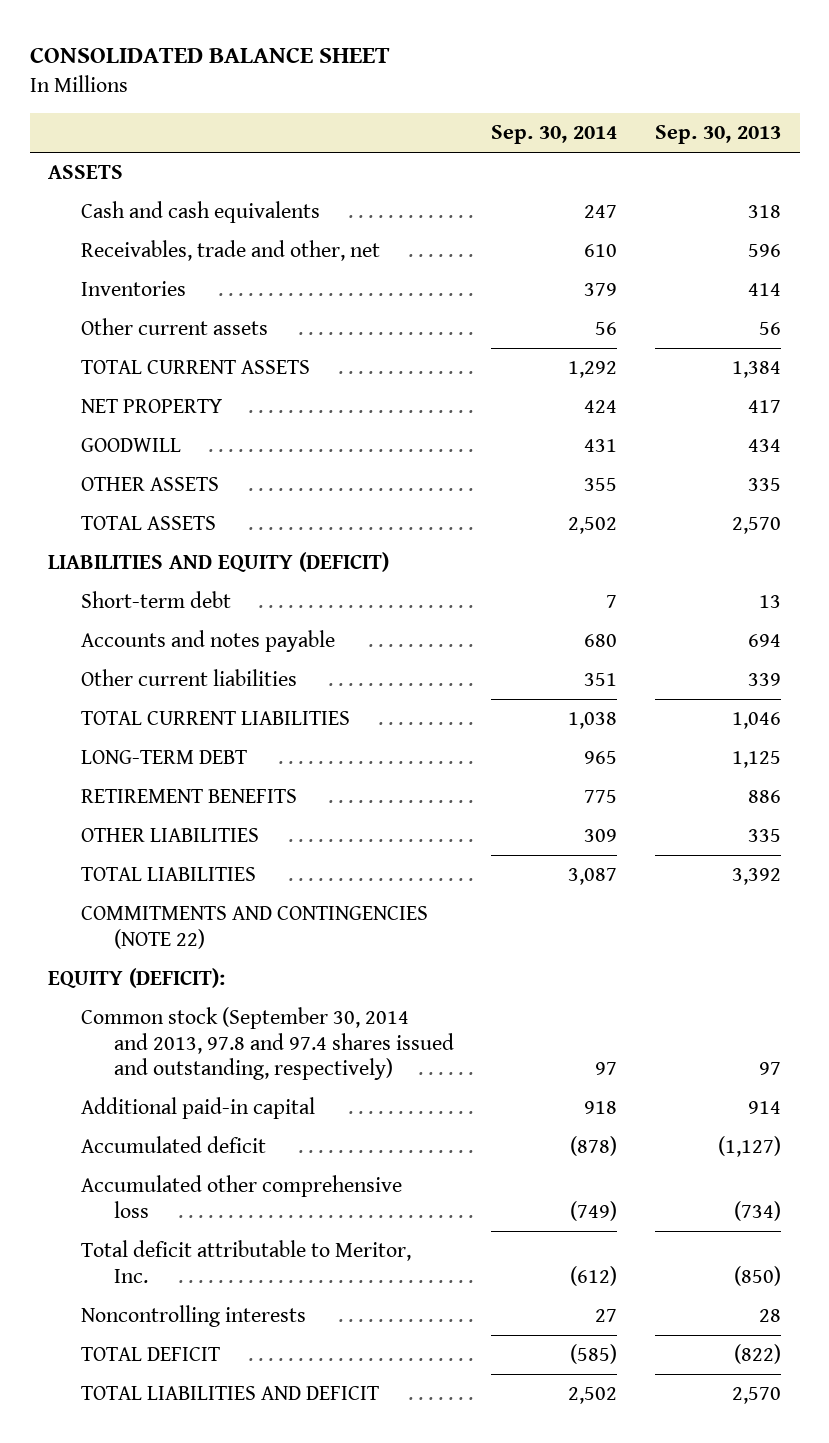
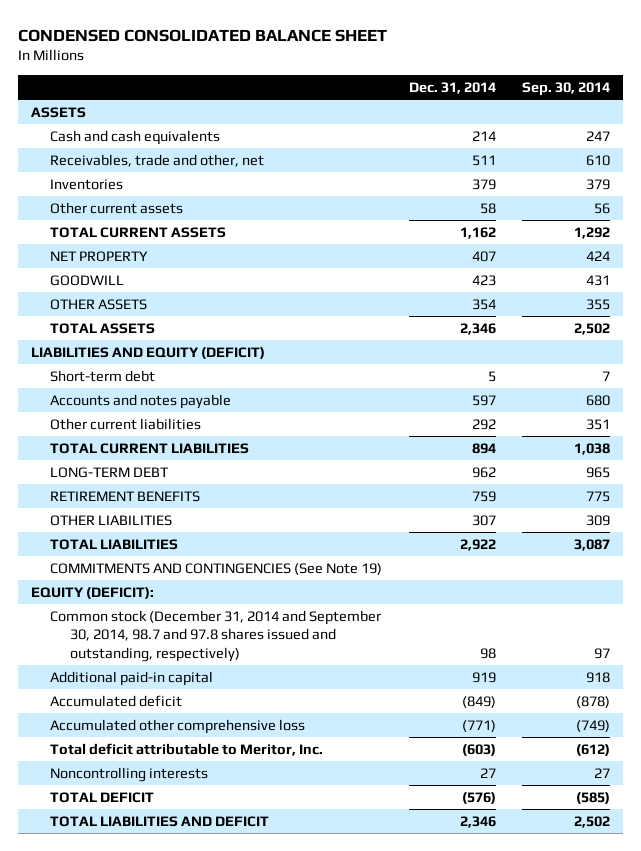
[29,46,390,63] CONSOLIDATED BALANCE SHEET -> [17,28,387,42] CONDENSED CONSOLIDATED BALANCE SHEET
[654,125,781,145] Sep. 30, 2013 -> none
none -> [408,81,496,94] Dec. 31, 2014
[81,906,429,949] COMMITMENTS AND CONTINGENCIES (NOTE 22) -> [50,562,383,575] COMMITMENTS AND CONTINGENCIES (See Note 19)
[81,1007,455,1081] Common stock (September 30, 2014 and 2013, 97.8 and 97.4 shares issued and outstanding, respectively) -> [50,609,382,663] Common stock (December 31, 2014 and September 30, 2014, 98.7 and 97.8 shares issued and outstanding, respectively)

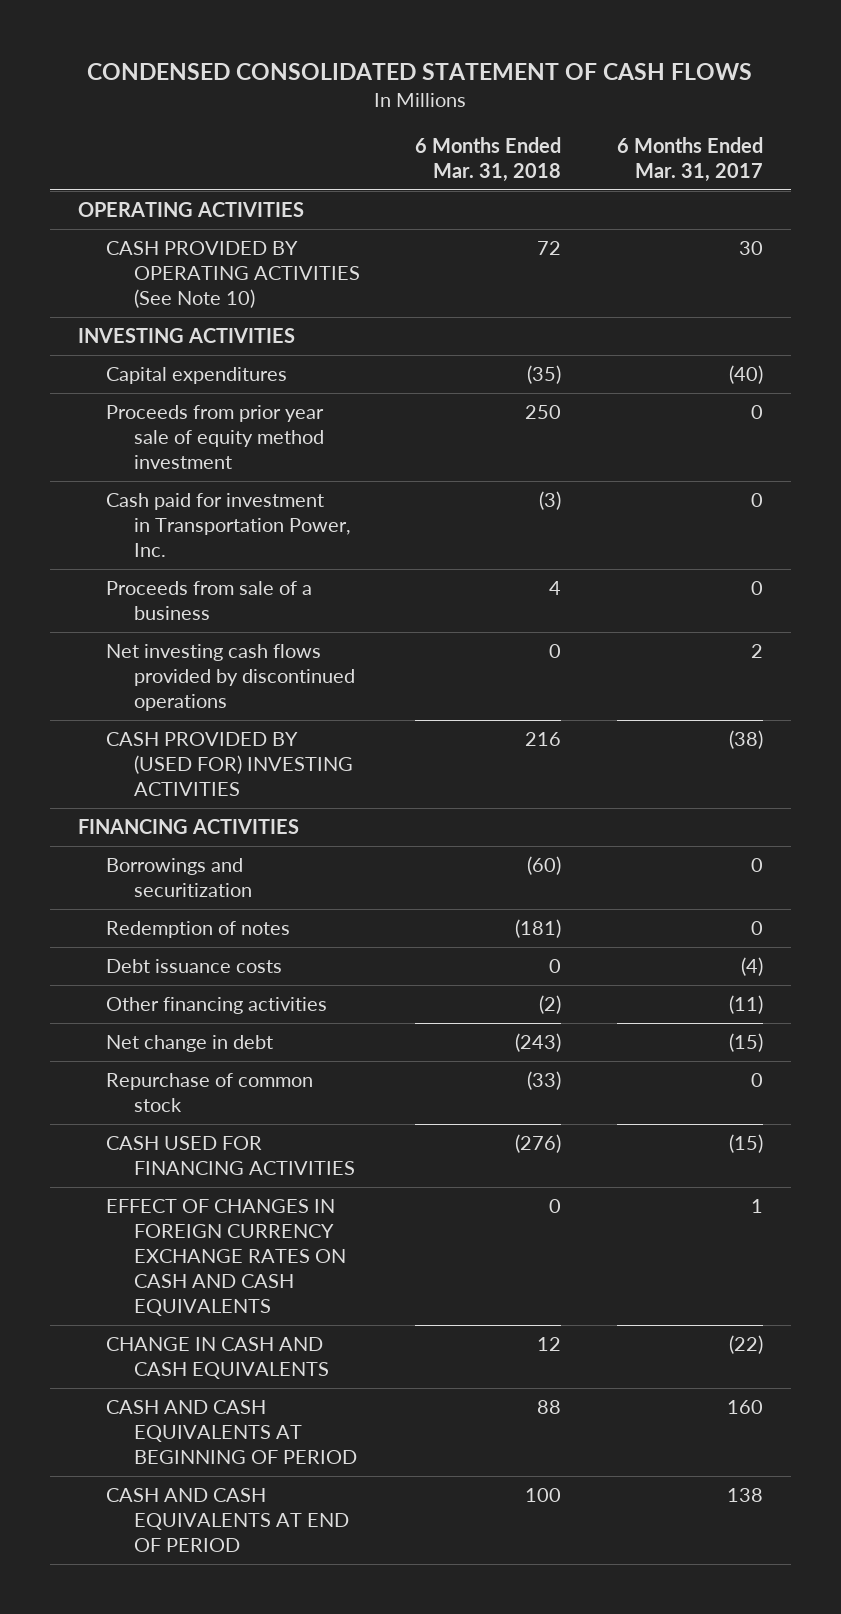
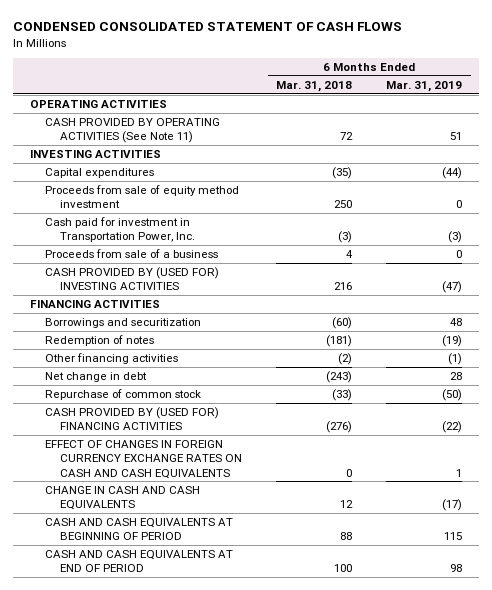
[616,136,763,182] 6 Months Ended Mar. 31, 2017 -> none
none -> [386,80,463,92] Mar. 31, 2019
[105,241,360,309] CASH PROVIDED BY OPERATING ACTIVITIES (See Note 10) -> [45,117,221,144] CASH PROVIDED BY OPERATING ACTIVITIES (See Note 11)
[105,405,324,470] Proceeds from prior year sale of equity method investment -> [45,184,240,209] Proceeds from sale of equity method investment
[105,644,355,712] Net investing cash flows provided by discontinued operations -> none
[105,959,282,974] Debt issuance costs -> none
[105,1136,355,1176] CASH USED FOR FINANCING ACTIVITIES -> [45,406,220,431] CASH PROVIDED BY (USED FOR) FINANCING ACTIVITIES

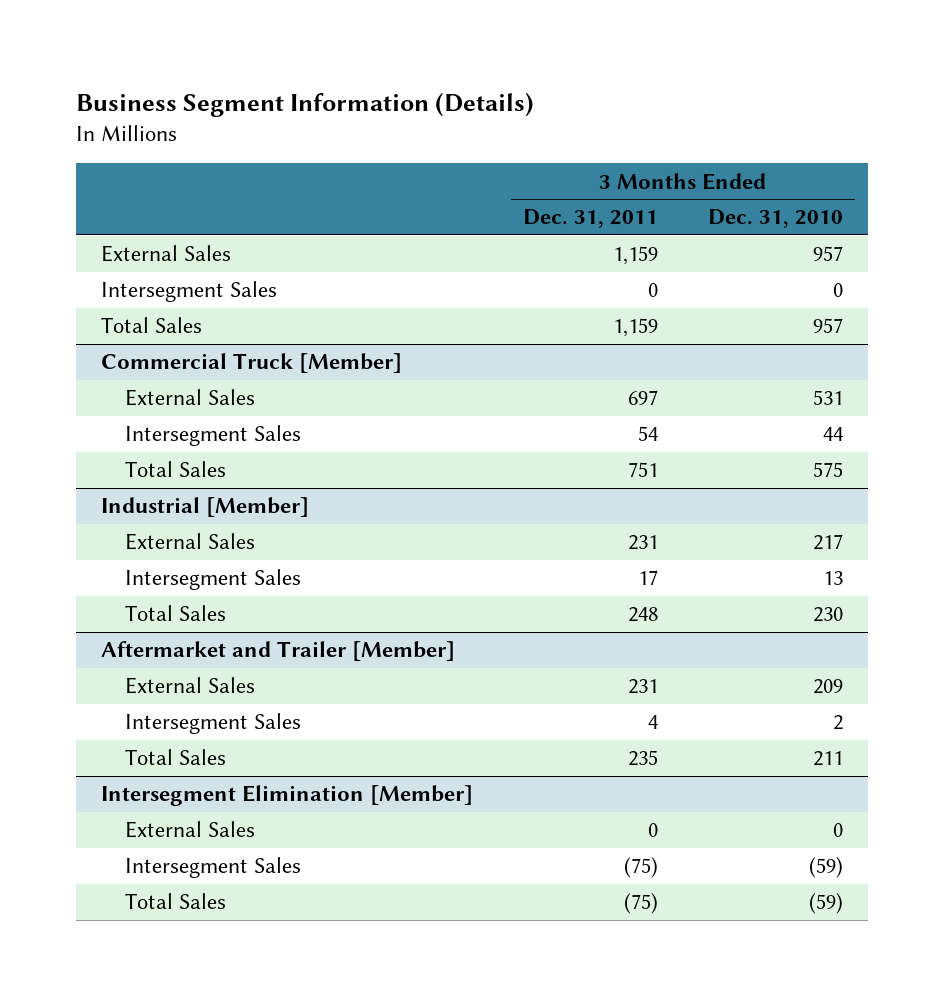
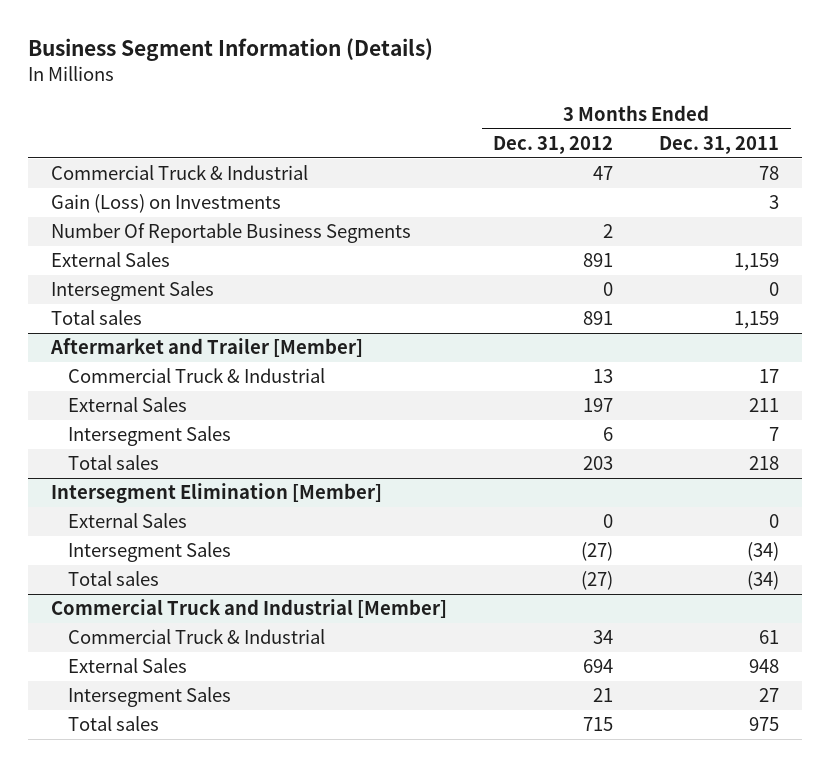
[708,209,844,229] Dec. 31, 2010 -> none
none -> [493,135,614,154] Dec. 31, 2012
none -> [51,165,309,181] Commercial Truck & Industrial
none -> [51,194,282,214] Gain (Loss) on Investments
none -> [51,223,412,244] Number Of Reportable Business Segments
[101,353,403,374] Commercial Truck [Member] -> none
[124,389,255,407] External Sales -> none
[124,425,301,447] Intersegment Sales -> none
[124,461,226,478] Total Sales -> none
[101,497,310,518] Industrial [Member] -> none
[124,533,255,551] External Sales -> none
[124,569,301,591] Intersegment Sales -> none
[124,605,226,622] Total Sales -> none
[101,317,203,334] Total Sales -> [51,310,143,326] Total sales
none -> [67,368,325,384] Commercial Truck & Industrial
[628,679,659,695] 231 -> [749,398,780,413] 211
[648,715,659,730] 4 -> [769,427,780,442] 7
[124,749,226,766] Total Sales -> [67,455,159,471] Total sales
[628,750,659,767] 235 -> [749,456,780,471] 218
[624,857,659,879] (75) -> [747,542,780,562] (34)
[124,893,226,910] Total Sales -> [67,571,159,587] Total sales
[624,893,659,915] (75) -> [747,571,780,591] (34)
none -> [51,599,448,619] Commercial Truck and Industrial [Member]
none -> [67,629,325,645] Commercial Truck & Industrial
none -> [67,658,187,674] External Sales
none -> [67,687,231,708] Intersegment Sales
none -> [67,716,159,732] Total sales

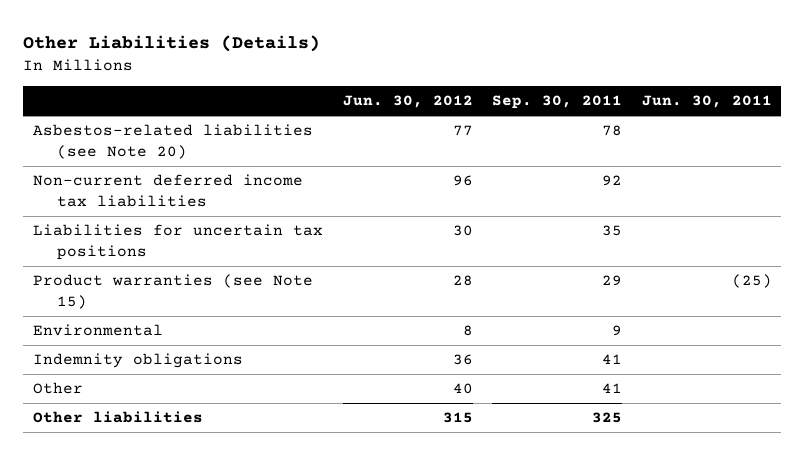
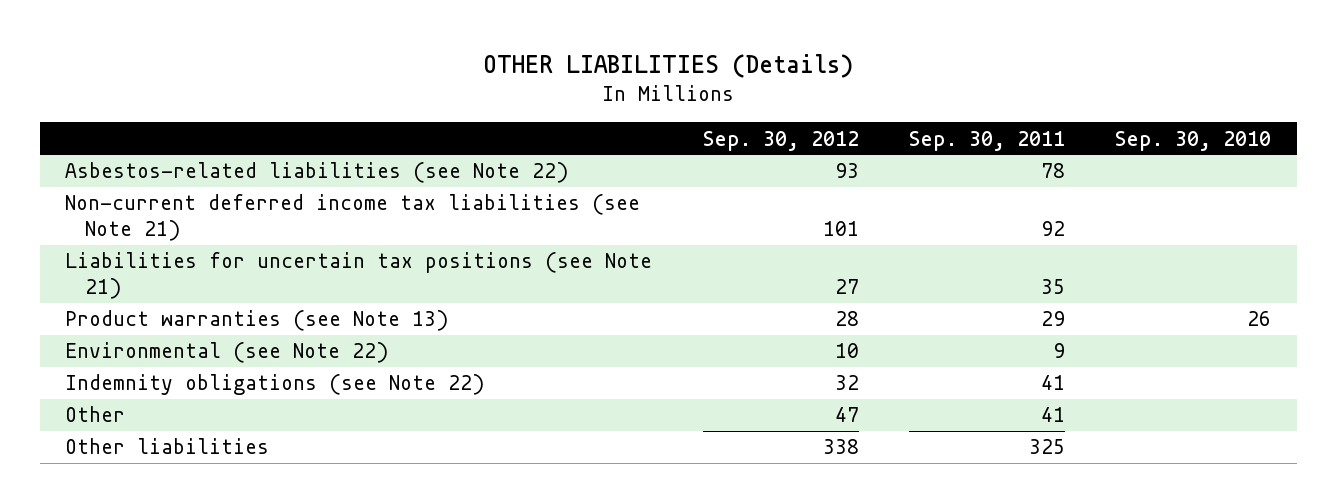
[23,35,321,53] Other Liabilities (Details) -> [483,53,854,78] OTHER LIABILITIES (Details)
[342,95,473,109] Jun. 30, 2012 -> none
[641,95,772,109] Jun. 30, 2011 -> none
none -> [702,130,859,151] Sep. 30, 2012
none -> [1115,130,1272,151] Sep. 30, 2010
[33,124,314,159] Asbestos-related liabilities (see Note 20) -> [65,162,570,184] Asbestos-related liabilities (see Note 22)
[33,174,304,207] Non-current deferred income tax liabilities -> [65,194,641,242] Non-current deferred income tax liabilities (see Note 21)
[33,224,324,260] Liabilities for uncertain tax positions -> [65,252,653,300] Liabilities for uncertain tax positions (see Note 21)
[33,274,314,309] Product warranties (see Note 15) -> [65,310,450,332] Product warranties (see Note 13)
[33,324,164,337] Environmental -> [65,342,390,364] Environmental (see Note 22)
[33,353,244,369] Indemnity obligations -> [65,374,486,396] Indemnity obligations (see Note 22)

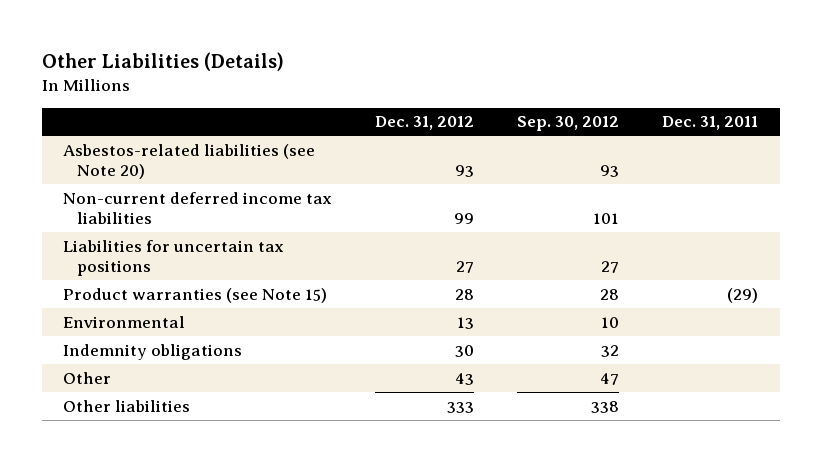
[483,53,854,78] OTHER LIABILITIES (Details) -> [41,51,284,71] Other Liabilities (Details)
[909,130,1066,151] Sep. 30, 2011 -> none
[1115,130,1272,151] Sep. 30, 2010 -> none
none -> [375,116,475,131] Dec. 31, 2012
none -> [662,116,759,131] Dec. 31, 2011
[65,162,570,184] Asbestos-related liabilities (see Note 22) -> [63,143,316,180] Asbestos-related liabilities (see Note 20)
[65,194,641,242] Non-current deferred income tax liabilities (see Note 21) -> [63,191,333,225] Non-current deferred income tax liabilities
[65,252,653,300] Liabilities for uncertain tax positions (see Note 21) -> [63,239,285,277] Liabilities for uncertain tax positions
[65,310,450,332] Product warranties (see Note 13) -> [63,287,328,303] Product warranties (see Note 15)
[65,342,390,364] Environmental (see Note 22) -> [63,315,186,328] Environmental
[65,374,486,396] Indemnity obligations (see Note 22) -> [63,343,243,360] Indemnity obligations

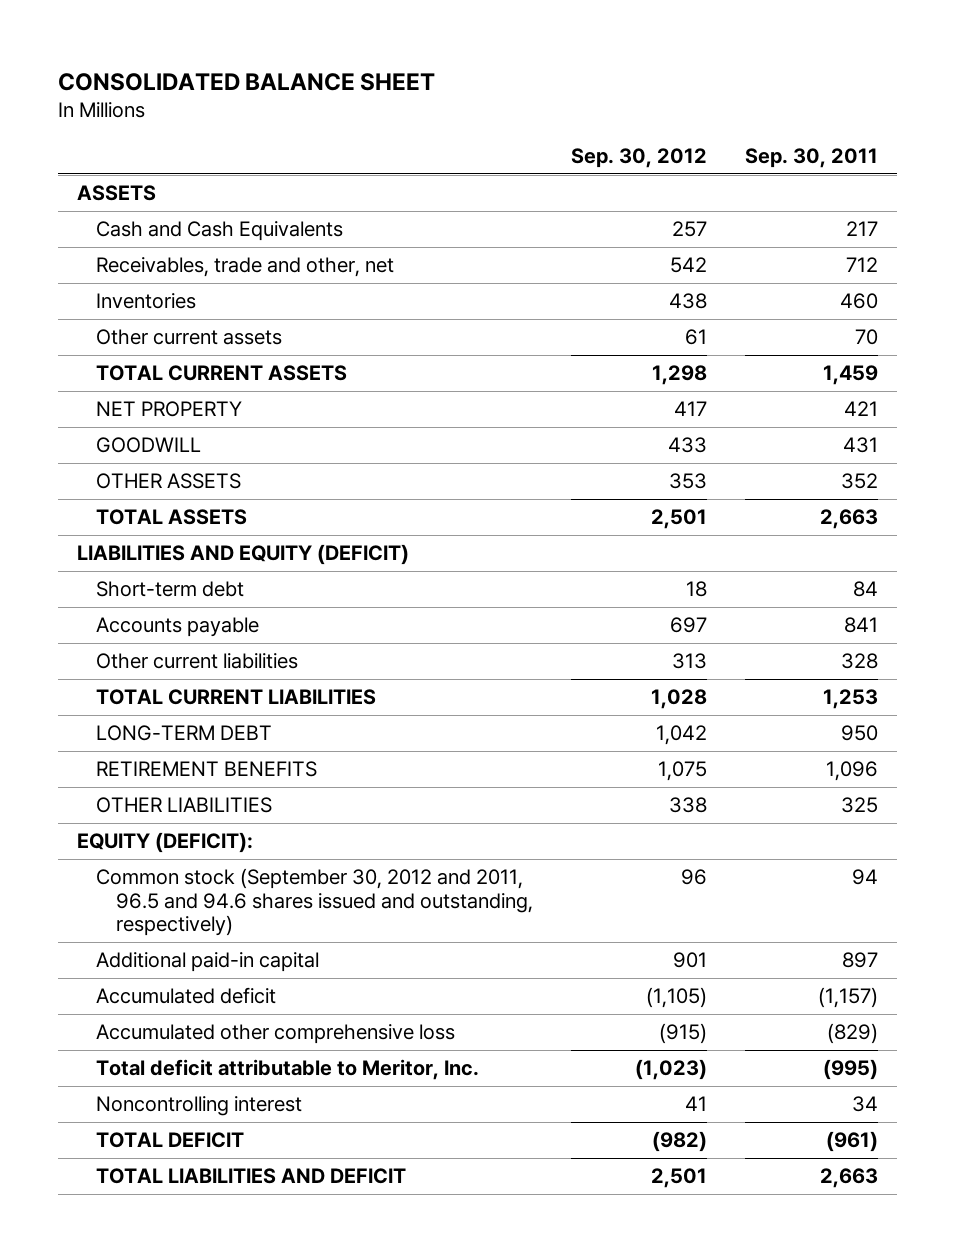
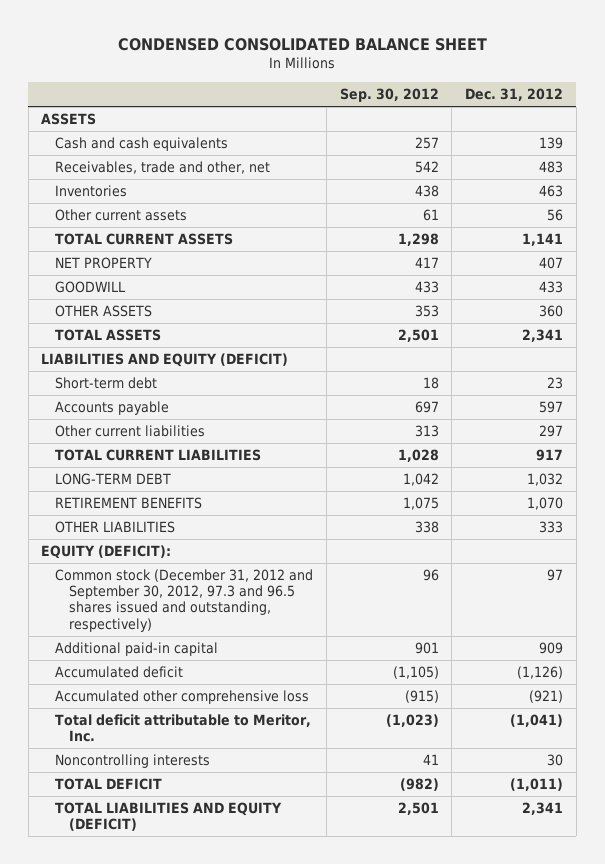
[58,72,436,91] CONSOLIDATED BALANCE SHEET -> [118,37,488,51] CONDENSED CONSOLIDATED BALANCE SHEET
[744,148,878,169] Sep. 30, 2011 -> none
none -> [465,88,564,102] Dec. 31, 2012
[96,221,344,242] Cash and Cash Equivalents -> [55,137,229,152] Cash and cash equivalents
[96,868,533,937] Common stock (September 30, 2012 and 2011, 96.5 and 94.6 shares issued and outstanding, respectively) -> [55,569,314,632] Common stock (December 31, 2012 and September 30, 2012, 97.3 and 96.5 shares issued and outstanding, respectively)
[96,1096,303,1117] Noncontrolling interest -> [55,754,211,769] Noncontrolling interests
[96,1168,407,1185] TOTAL LIABILITIES AND DEFICIT -> [55,802,283,832] TOTAL LIABILITIES AND EQUITY (DEFICIT)

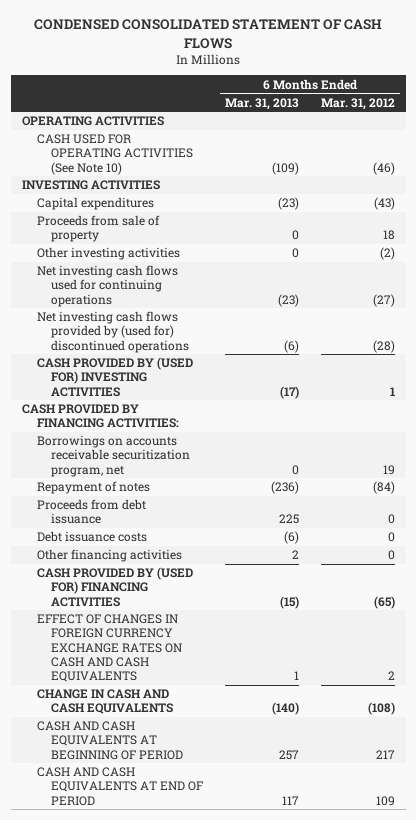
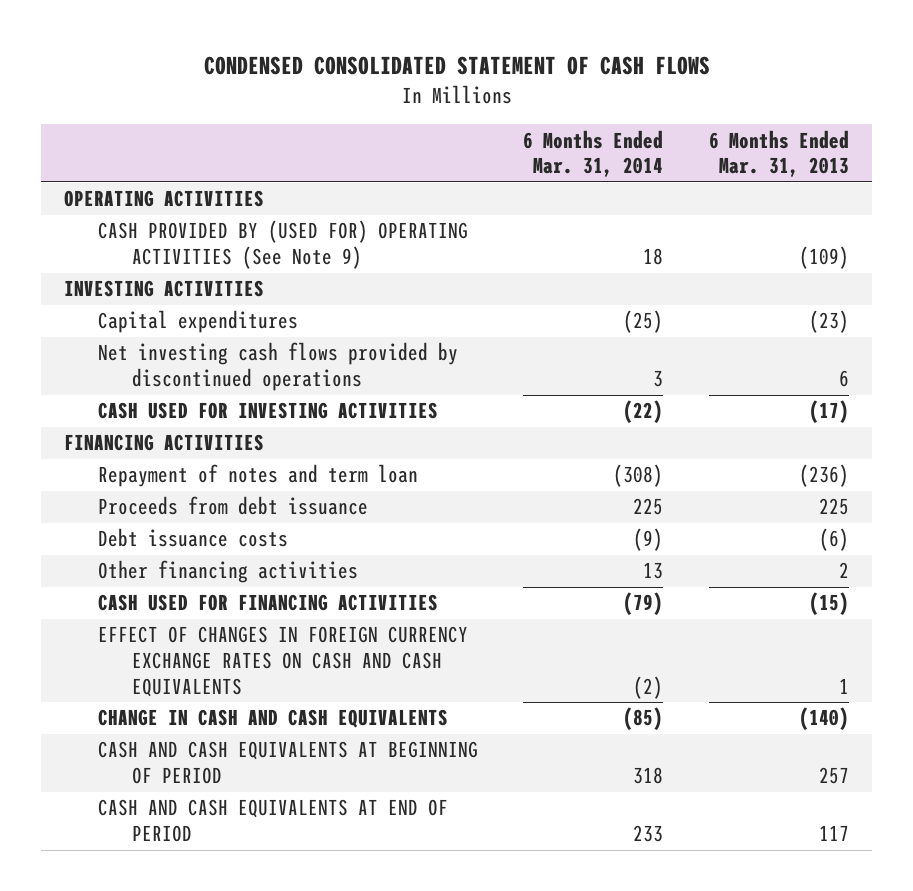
[320,97,395,110] Mar. 31, 2012 -> none
none -> [523,129,664,178] 6 Months Ended Mar. 31, 2014
[36,134,194,175] CASH USED FOR OPERATING ACTIVITIES (See Note 10) -> [97,220,468,270] CASH PROVIDED BY (USED FOR) OPERATING ACTIVITIES (See Note 9)
[36,215,160,243] Proceeds from sale of property -> none
[36,247,180,261] Other investing activities -> none
[36,265,178,307] Net investing cash flows used for continuing operations -> none
[36,435,191,477] Borrowings on accounts receivable securitization program, net -> none
[36,311,190,353] Net investing cash flows provided by (used for) discontinued operations -> [97,342,458,392] Net investing cash flows provided by discontinued operations
[284,339,300,353] (6) -> [839,370,850,388] 6
[36,357,193,397] CASH PROVIDED BY (USED FOR) INVESTING ACTIVITIES -> [97,402,438,420] CASH USED FOR INVESTING ACTIVITIES
[21,404,179,429] CASH PROVIDED BY FINANCING ACTIVITIES: -> [64,434,265,452] FINANCING ACTIVITIES
[36,481,150,495] Repayment of notes -> [97,464,418,488] Repayment of notes and term loan
[36,567,193,607] CASH PROVIDED BY (USED FOR) FINANCING ACTIVITIES -> [97,594,438,612] CASH USED FOR FINANCING ACTIVITIES

